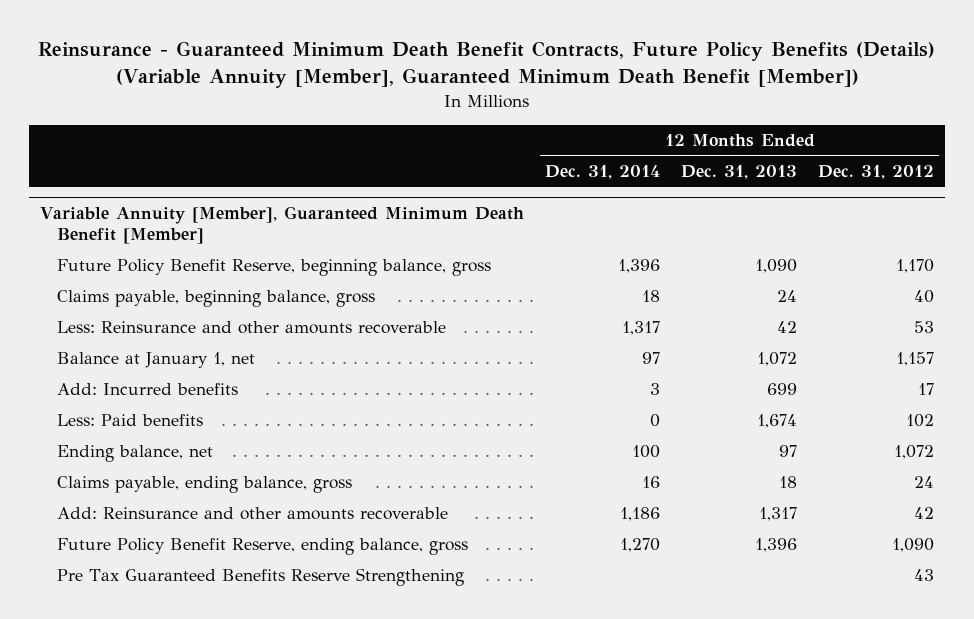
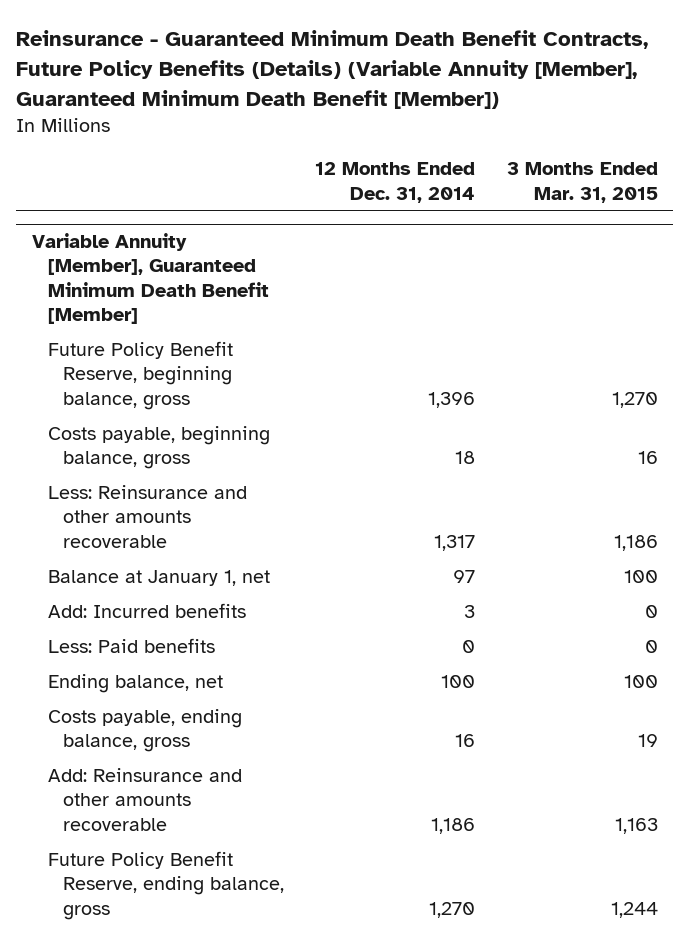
[681,165,798,180] Dec. 31, 2013 -> none
[818,165,935,180] Dec. 31, 2012 -> none
none -> [506,162,658,203] 3 Months Ended Mar. 31, 2015
[57,289,376,307] Claims payable, beginning balance, gross -> [47,425,270,470] Costs payable, beginning balance, gross
[57,475,353,493] Claims payable, ending balance, gross -> [47,708,242,753] Costs payable, ending balance, gross
[57,567,465,586] Pre Tax Guaranteed Benefits Reserve Strengthening -> none

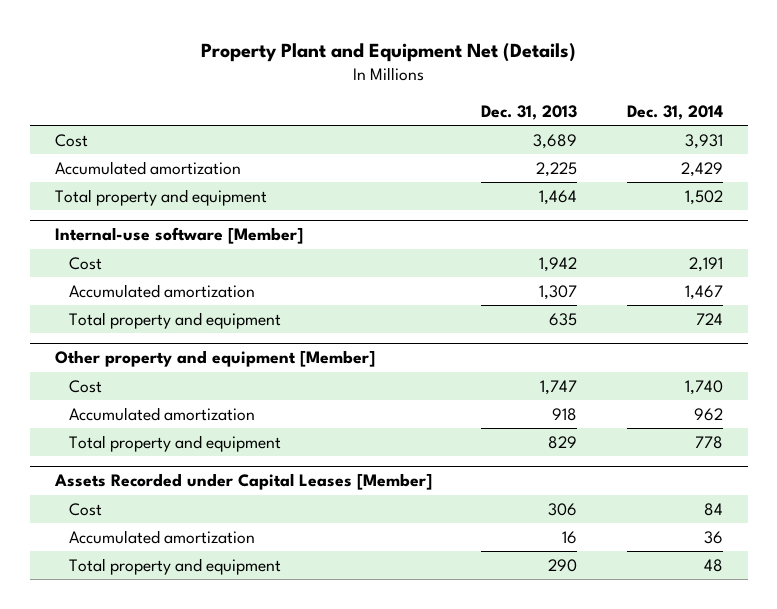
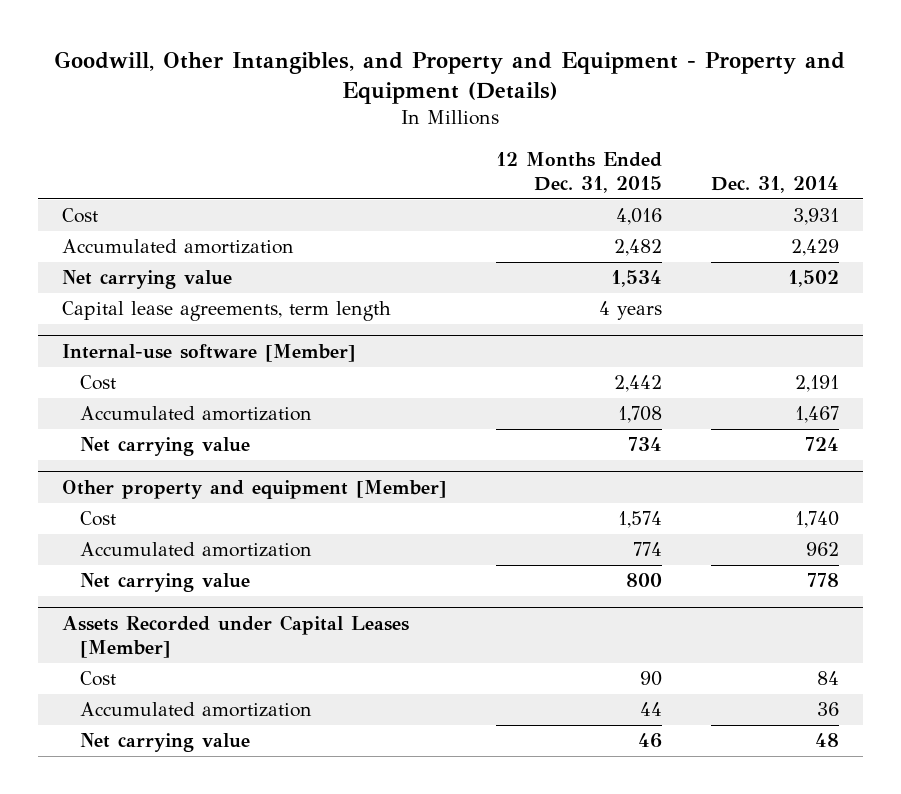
[200,42,576,62] Property Plant and Equipment Net (Details) -> [54,51,846,105] Goodwill, Other Intangibles, and Property and Equipment - Property and Equipment (Details)
[481,105,578,121] Dec. 31, 2013 -> none
none -> [495,152,662,193] 12 Months Ended Dec. 31, 2015
[54,188,267,206] Total property and equipment -> [62,270,233,290] Net carrying value
none -> [62,301,392,322] Capital lease agreements, term length
[69,311,282,329] Total property and equipment -> [80,437,251,457] Net carrying value
[69,434,282,452] Total property and equipment -> [80,573,251,593] Net carrying value
[69,557,282,575] Total property and equipment -> [80,733,251,753] Net carrying value

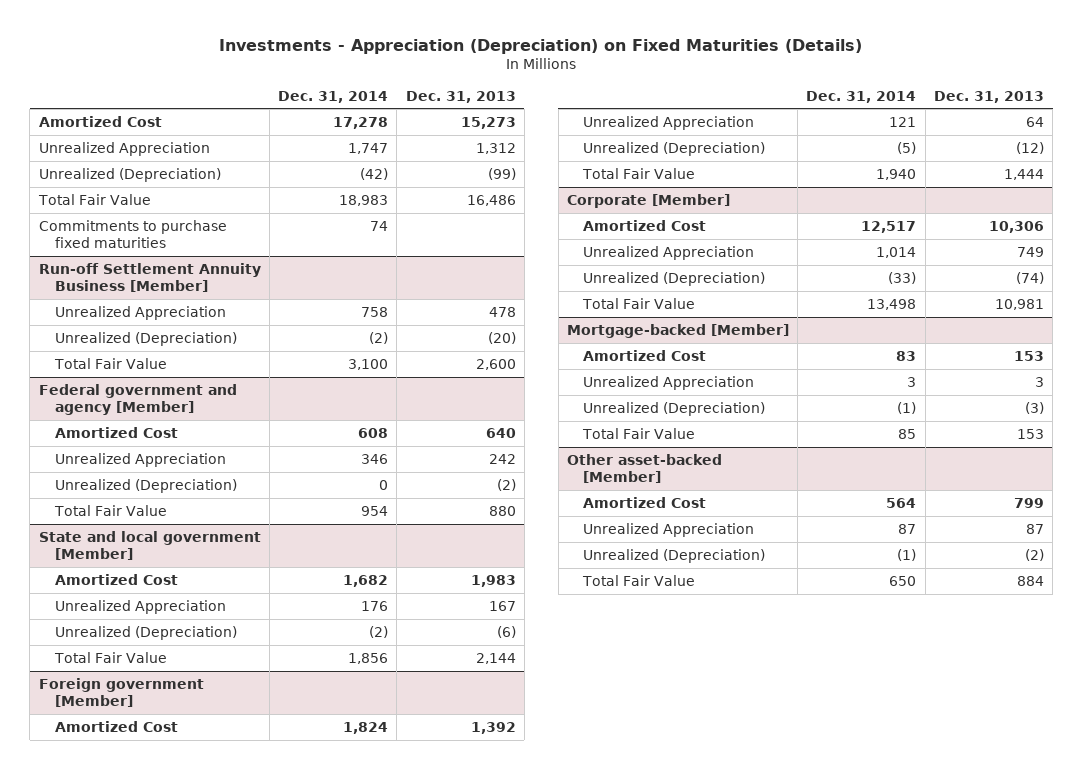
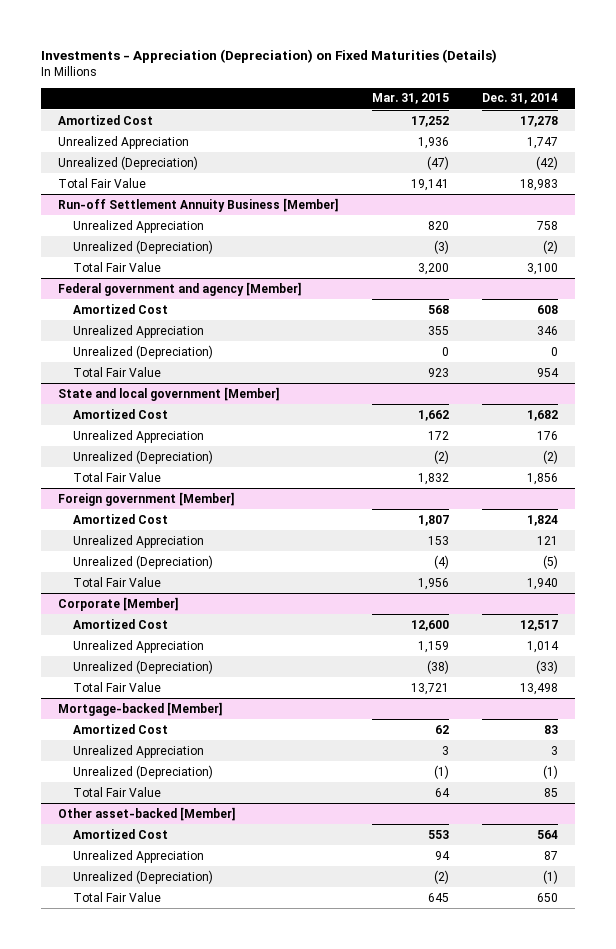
[405,90,516,103] Dec. 31, 2013 -> none
none -> [371,93,449,105] Mar. 31, 2015
[38,219,227,248] Commitments to purchase fixed maturities -> none

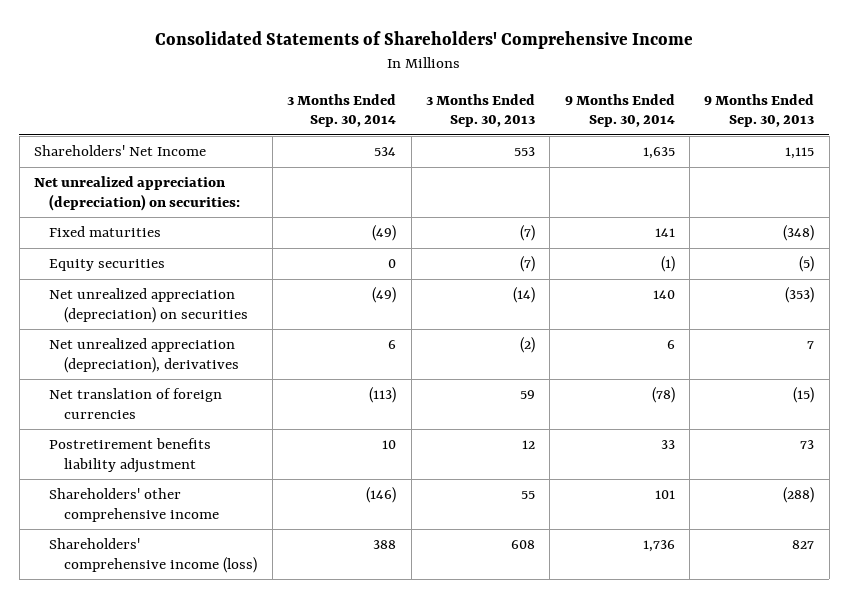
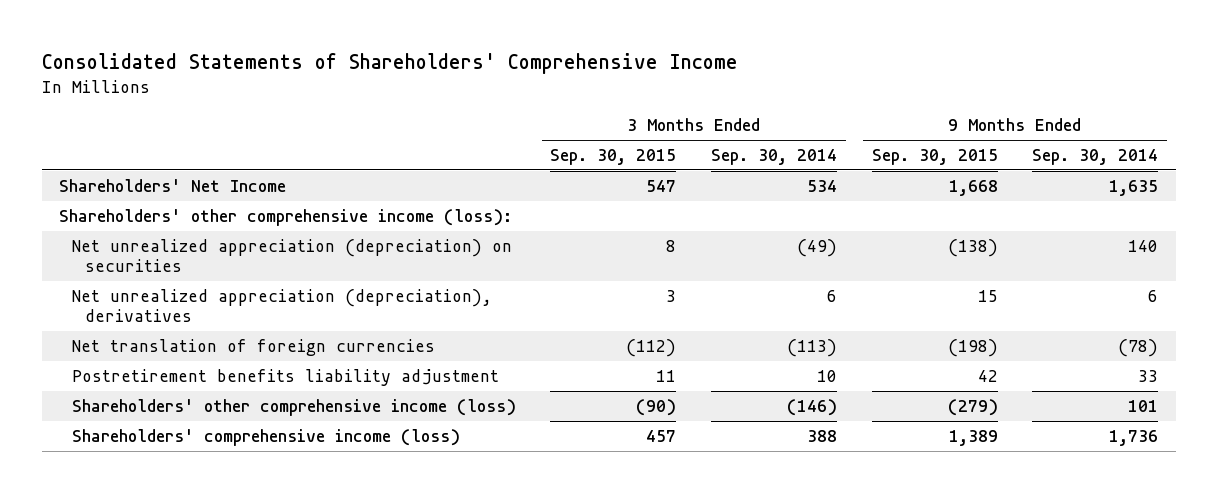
[425,93,535,128] 3 Months Ended Sep. 30, 2013 -> none
[704,93,815,128] 9 Months Ended Sep. 30, 2013 -> none
none -> [550,149,677,166] Sep. 30, 2015
none -> [871,149,998,166] Sep. 30, 2015
[34,176,241,211] Net unrealized appreciation (depreciation) on securities: -> none
[49,226,162,238] Fixed maturities -> none
[49,259,166,272] Equity securities -> none
none -> [58,208,512,226] Shareholders' other comprehensive income (loss):
[49,488,220,522] Shareholders' other comprehensive income -> [71,398,516,416] Shareholders' other comprehensive income (loss)

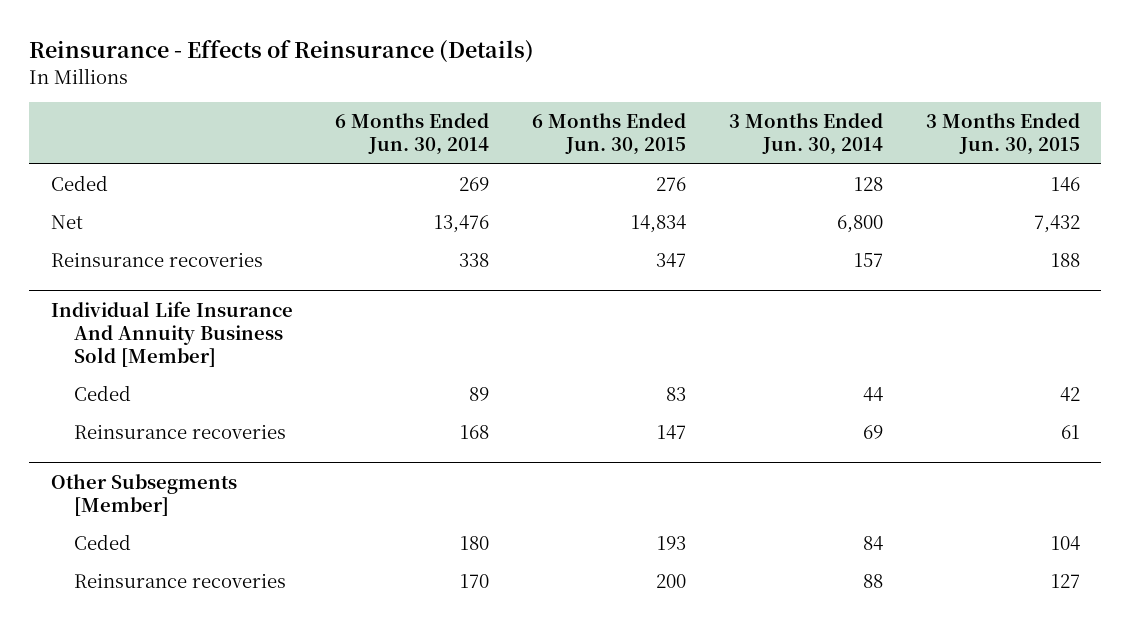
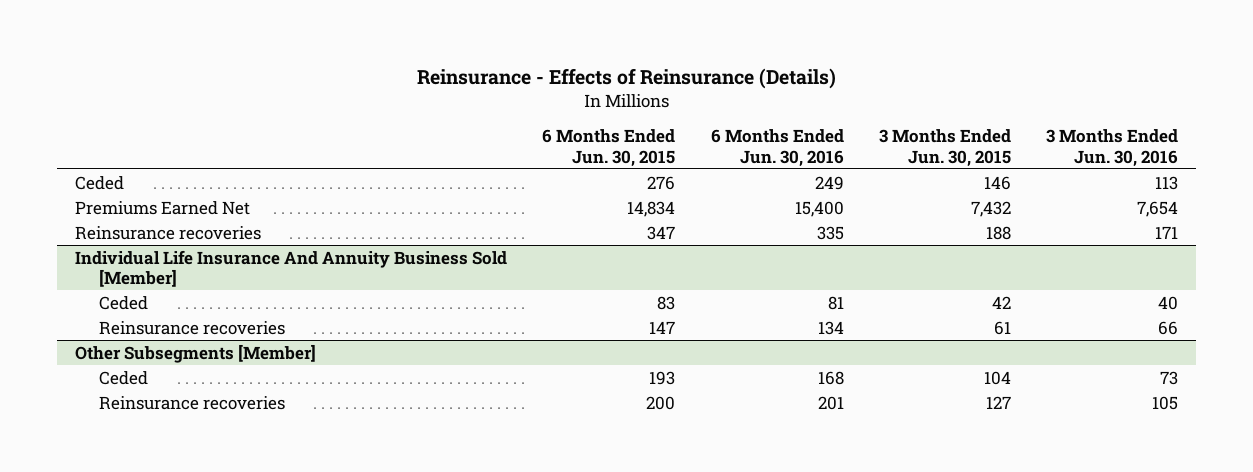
[335,113,490,156] 6 Months Ended Jun. 30, 2014 -> none
[728,113,883,156] 3 Months Ended Jun. 30, 2014 -> none
none -> [710,129,844,167] 6 Months Ended Jun. 30, 2016
none -> [1046,129,1179,167] 3 Months Ended Jun. 30, 2016
[50,214,83,229] Net -> [75,200,251,215] Premiums Earned Net

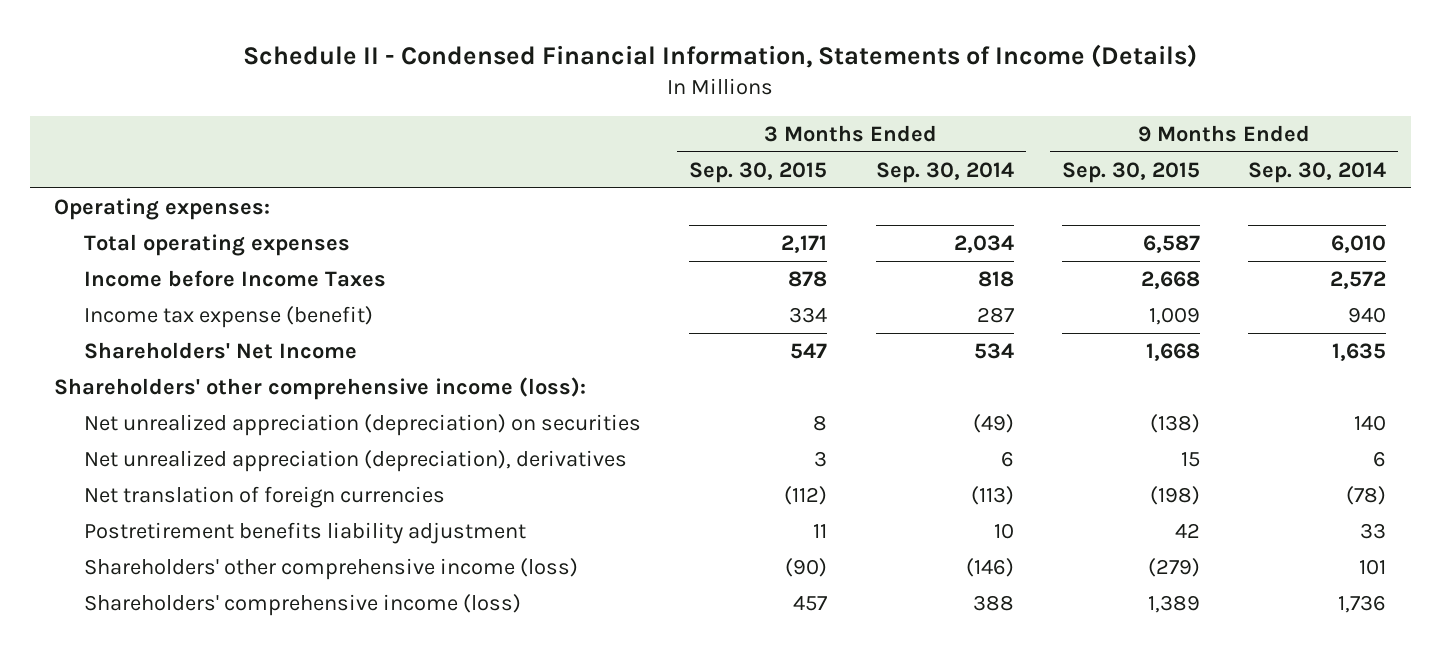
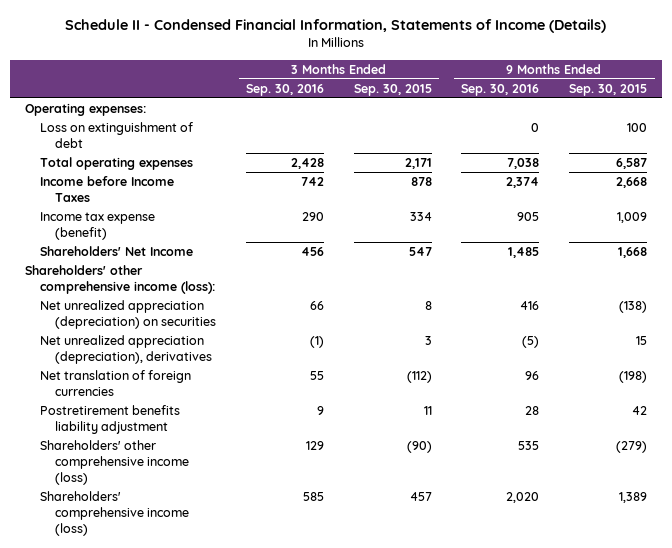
[875,161,1014,183] Sep. 30, 2014 -> none
[1248,161,1387,183] Sep. 30, 2014 -> none
none -> [246,83,325,96] Sep. 30, 2016
none -> [461,83,540,96] Sep. 30, 2016
none -> [40,122,194,149] Loss on extinguishment of debt

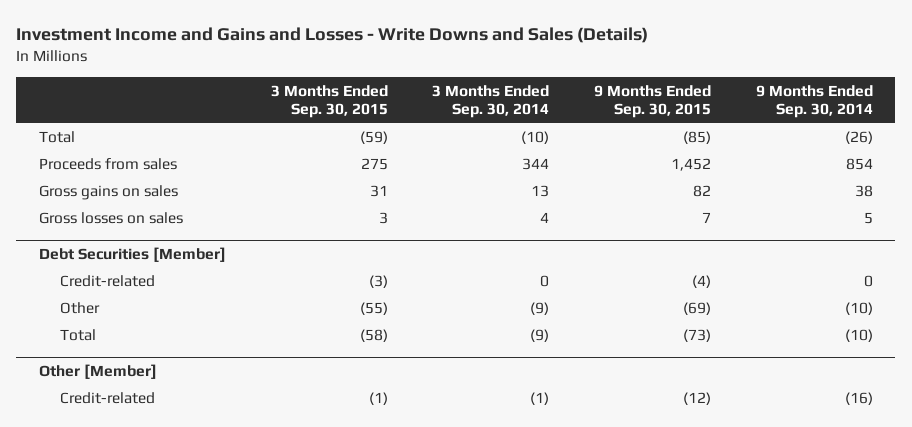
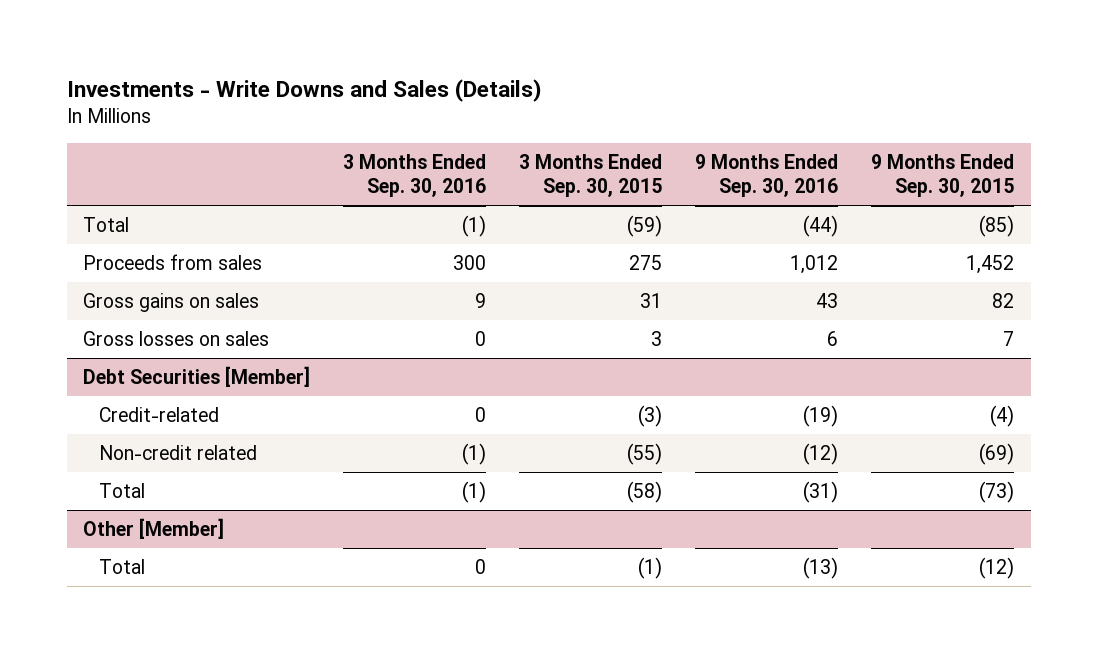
[16,27,649,44] Investment Income and Gains and Losses - Write Downs and Sales (Details) -> [66,78,542,102] Investments - Write Downs and Sales (Details)
[432,84,550,118] 3 Months Ended Sep. 30, 2014 -> none
[755,84,873,118] 9 Months Ended Sep. 30, 2014 -> none
none -> [343,153,487,198] 3 Months Ended Sep. 30, 2016
none -> [695,153,839,198] 9 Months Ended Sep. 30, 2016
[59,301,100,314] Other -> [98,444,257,460] Non-credit related
[59,391,155,404] Credit-related -> [98,558,145,574] Total

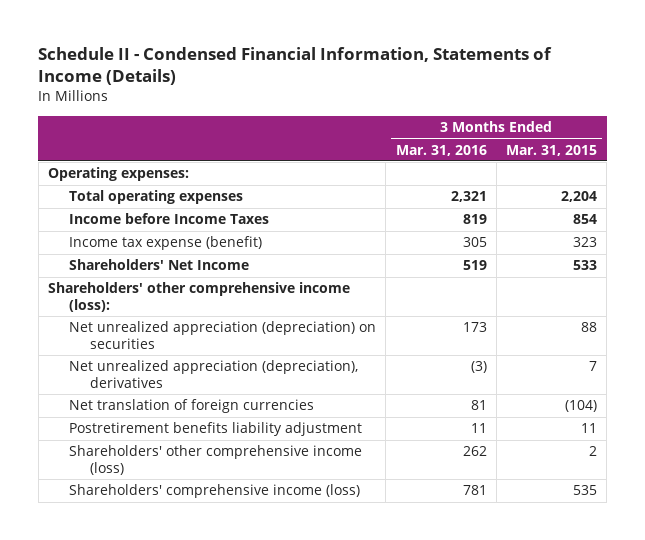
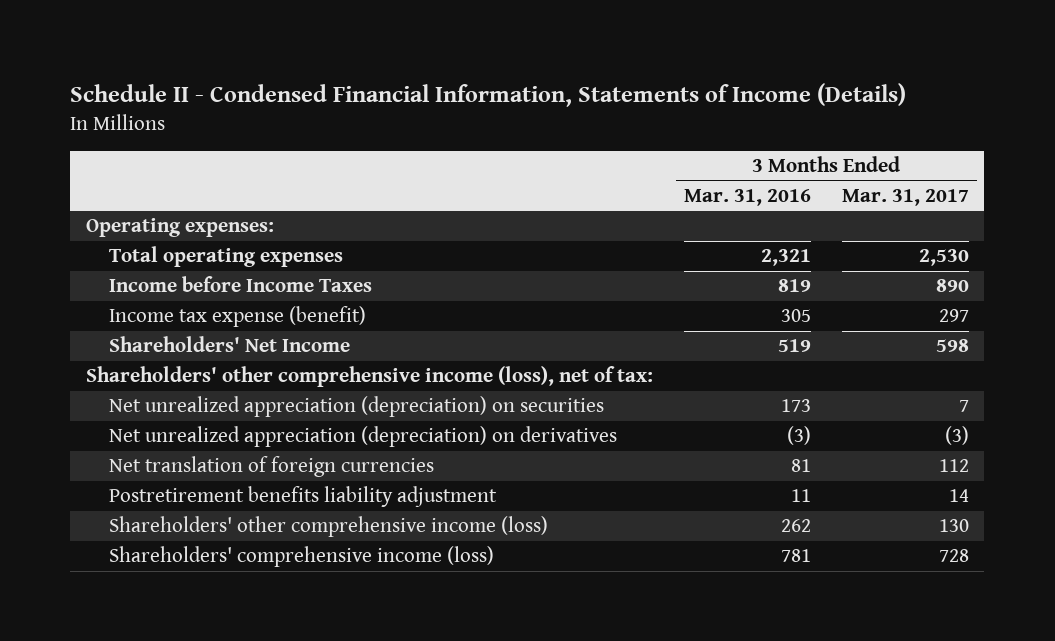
[506,144,598,156] Mar. 31, 2015 -> none
none -> [841,188,969,206] Mar. 31, 2017
[47,282,350,312] Shareholders' other comprehensive income (loss): -> [85,366,653,388] Shareholders' other comprehensive income (loss), net of tax:
[68,360,358,388] Net unrealized appreciation (depreciation), derivatives -> [109,426,618,448] Net unrealized appreciation (depreciation) on derivatives

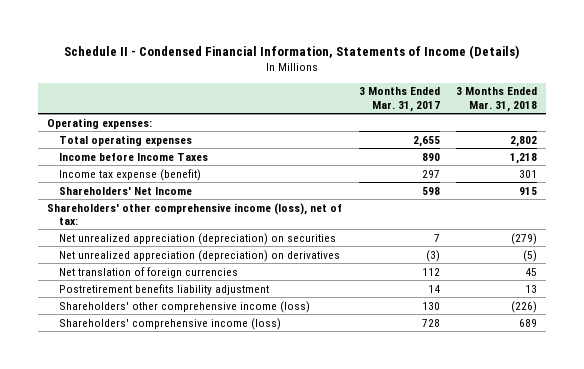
[683,188,811,206] Mar. 31, 2016 -> none
none -> [456,87,538,112] 3 Months Ended Mar. 31, 2018
[918,249,969,267] 2,530 -> [412,135,440,147] 2,655

